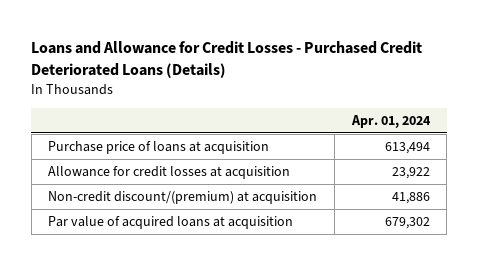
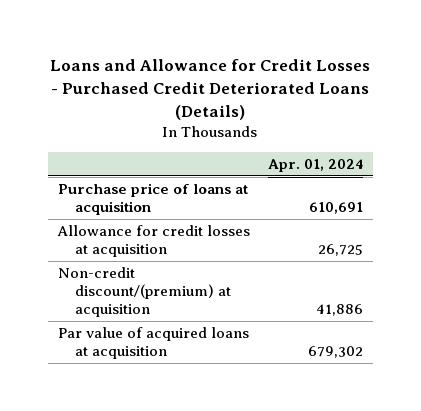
[384,142,430,155] 613,494 -> [309,201,364,214] 610,691
[391,167,430,180] 23,922 -> [318,243,364,256] 26,725

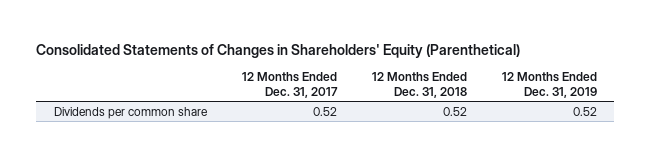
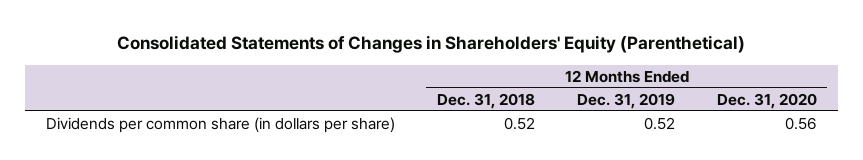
[241,72,338,98] 12 Months Ended Dec. 31, 2017 -> none
none -> [716,92,817,109] Dec. 31, 2020
[53,107,208,120] Dividends per common share -> [46,117,396,134] Dividends per common share (in dollars per share)

